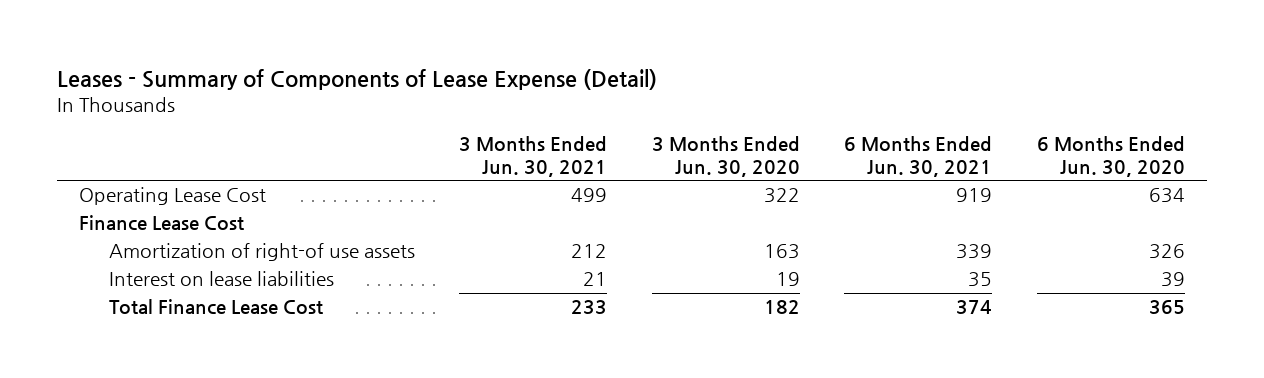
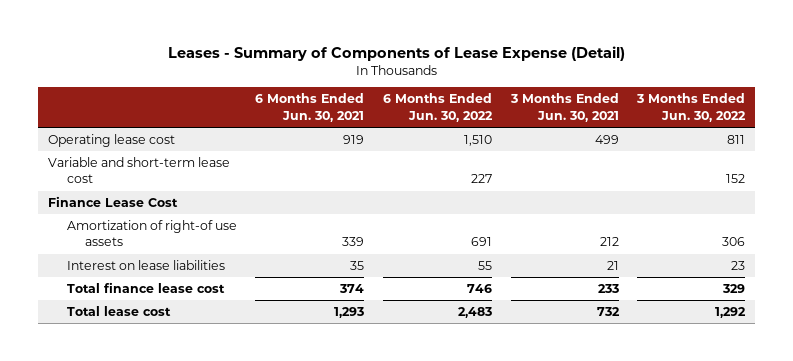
[651,136,800,178] 3 Months Ended Jun. 30, 2020 -> none
[1036,136,1185,178] 6 Months Ended Jun. 30, 2020 -> none
none -> [383,93,494,122] 6 Months Ended Jun. 30, 2022
none -> [636,93,747,122] 3 Months Ended Jun. 30, 2022
[79,187,267,206] Operating Lease Cost -> [47,134,175,148] Operating lease cost
none -> [47,157,230,184] Variable and short-term lease cost
[108,299,323,316] Total Finance Lease Cost -> [66,282,225,294] Total finance lease cost
none -> [66,306,171,317] Total lease cost

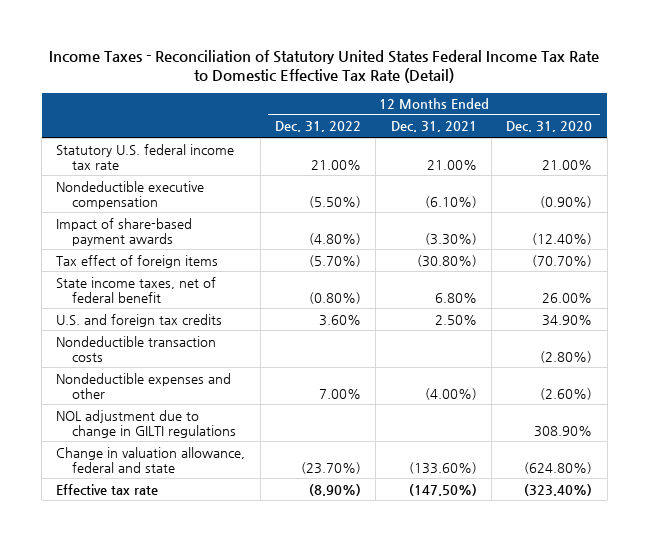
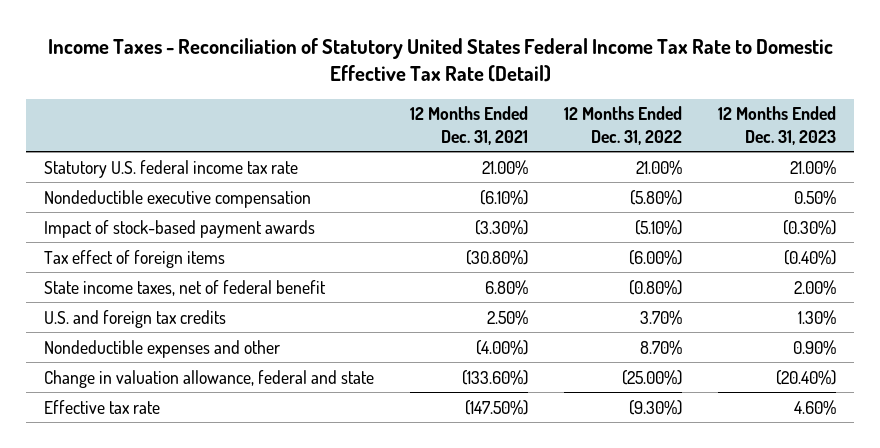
[506,121,593,133] Dec. 31, 2020 -> none
none -> [717,106,836,145] 12 Months Ended Dec. 31, 2023
[309,195,362,208] (5.50%) -> [629,189,682,205] (5.80%)
[56,217,193,246] Impact of share-based payment awards -> [43,219,315,238] Impact of stock-based payment awards
[309,232,362,245] (4.80%) -> [634,219,682,235] (5.10%)
[309,254,362,267] (5.70%) -> [628,249,682,265] (6.00%)
[56,335,217,362] Nondeductible transaction costs -> none
[56,409,236,438] NOL adjustment due to change in GILTI regulations -> none
[319,314,362,326] 3.60% -> [639,309,682,325] 3.70%
[319,388,362,399] 7.00% -> [639,339,682,355] 8.70%
[301,461,362,474] (23.70%) -> [621,369,682,385] (25.00%)
[309,483,362,496] (8.90%) -> [628,399,682,415] (9.30%)

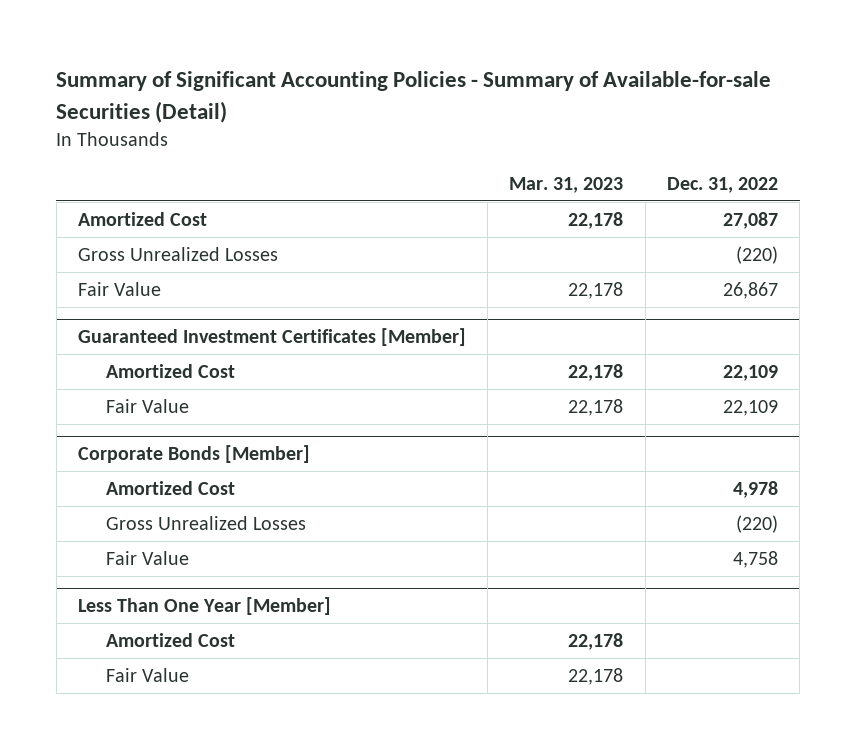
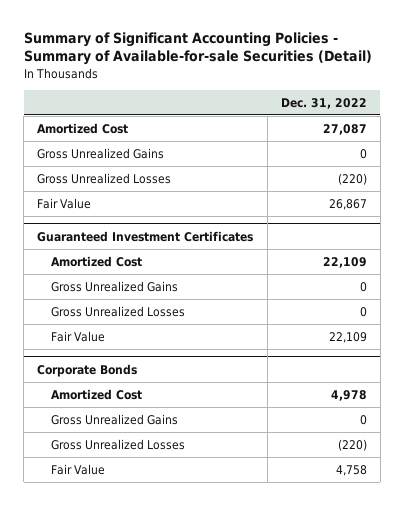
[509,176,624,193] Mar. 31, 2023 -> none
none -> [37,147,165,159] Gross Unrealized Gains
[77,328,466,347] Guaranteed Investment Certificates [Member] -> [37,230,254,242] Guaranteed Investment Certificates
none -> [50,280,178,292] Gross Unrealized Gains
none -> [50,305,185,317] Gross Unrealized Losses
[77,445,310,464] Corporate Bonds [Member] -> [37,363,138,377] Corporate Bonds
none -> [50,413,178,425] Gross Unrealized Gains
[77,597,331,616] Less Than One Year [Member] -> none
[105,632,235,647] Amortized Cost -> none
[105,667,189,682] Fair Value -> none

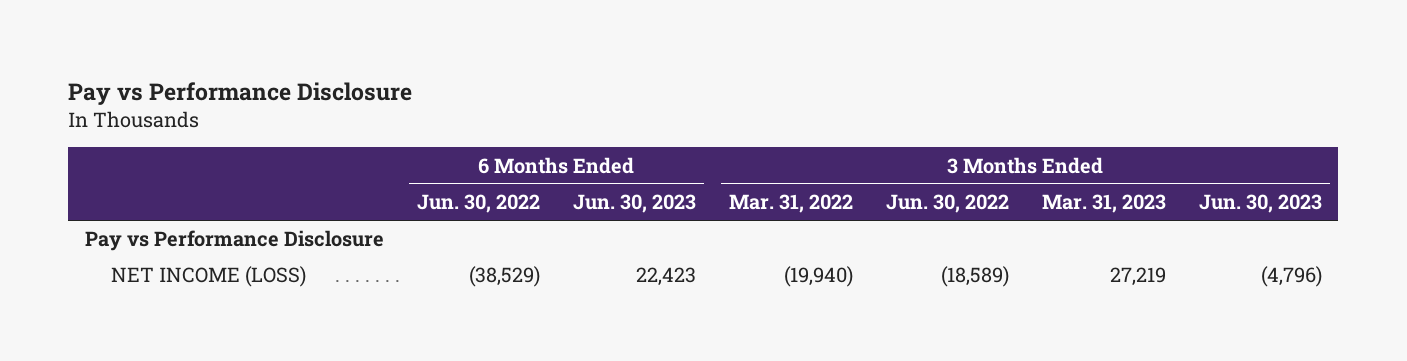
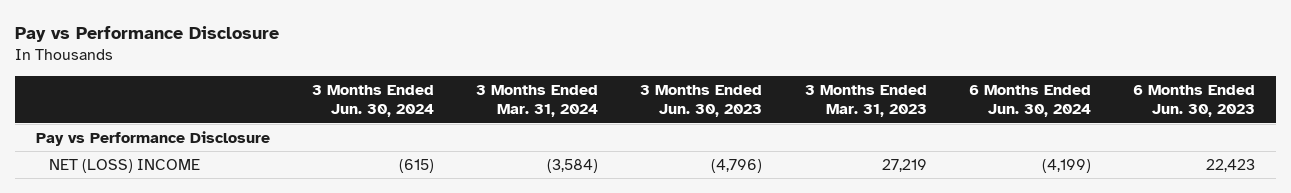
[416,194,540,214] Jun. 30, 2022 -> none
[728,194,853,214] Mar. 31, 2022 -> none
[885,194,1009,214] Jun. 30, 2022 -> none
none -> [311,85,434,118] 3 Months Ended Jun. 30, 2024
none -> [476,85,599,118] 3 Months Ended Mar. 31, 2024
none -> [968,85,1091,118] 6 Months Ended Jun. 30, 2024
[111,266,307,288] NET INCOME (LOSS) -> [48,159,200,174] NET (LOSS) INCOME

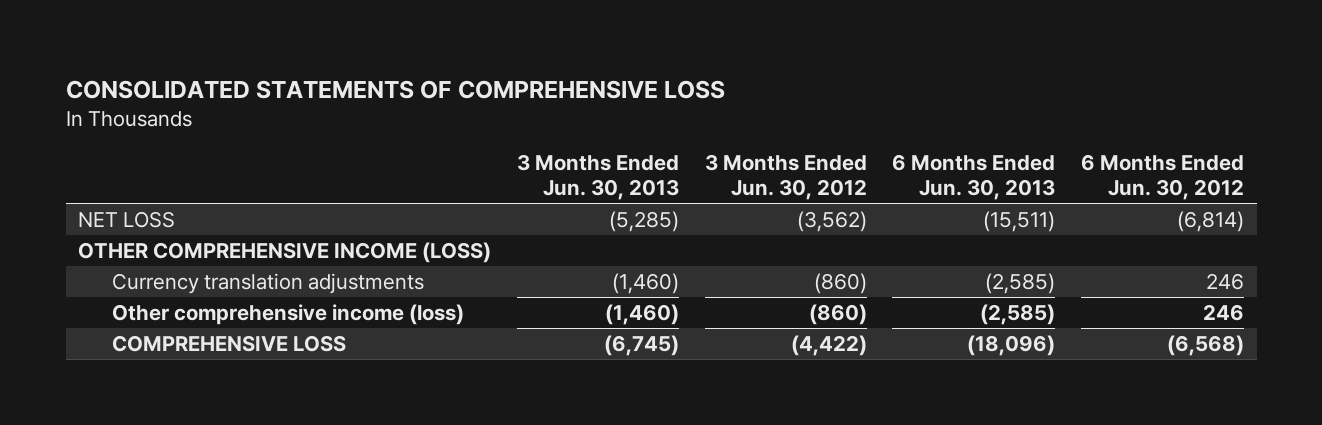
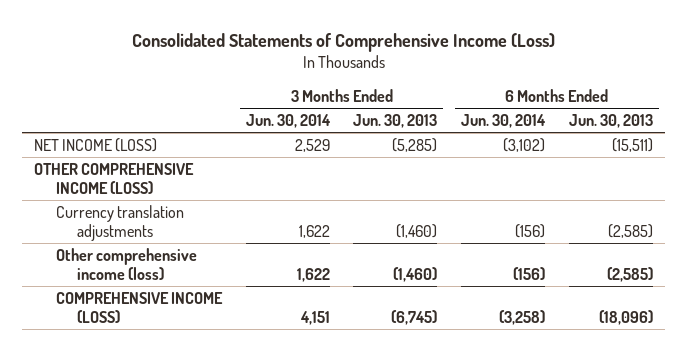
[65,80,725,100] CONSOLIDATED STATEMENTS OF COMPREHENSIVE LOSS -> [131,32,555,52] Consolidated Statements of Comprehensive Income (Loss)
[704,154,867,201] 3 Months Ended Jun. 30, 2012 -> none
[1080,154,1244,201] 6 Months Ended Jun. 30, 2012 -> none
none -> [245,113,331,128] Jun. 30, 2014
none -> [461,113,547,128] Jun. 30, 2014
[78,210,176,228] NET LOSS -> [34,137,158,152] NET INCOME (LOSS)
[111,334,346,352] COMPREHENSIVE LOSS -> [55,291,223,323] COMPREHENSIVE INCOME (LOSS)

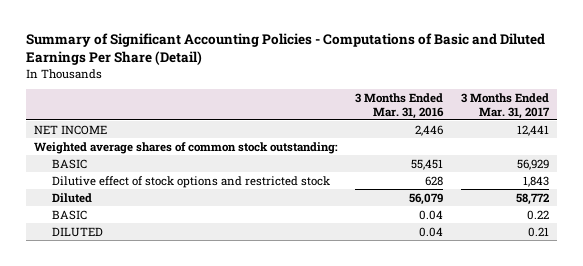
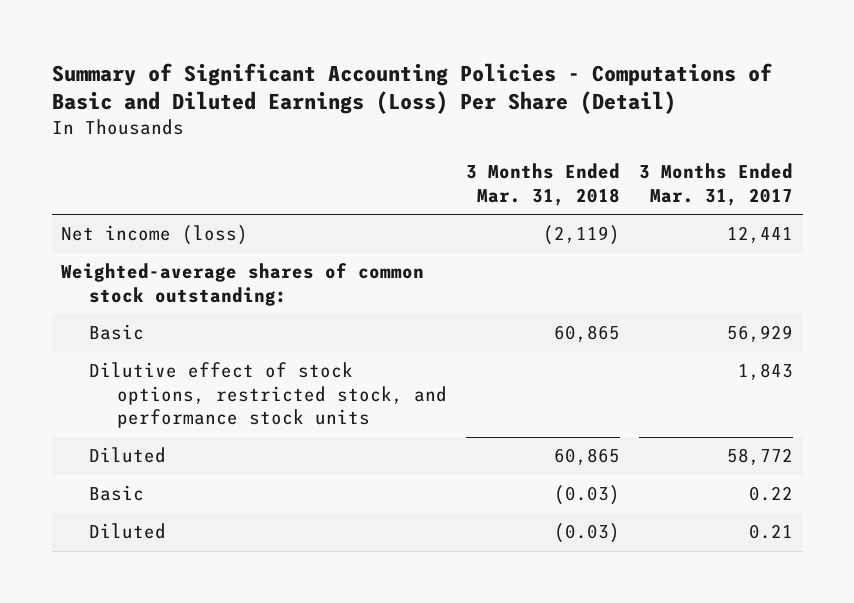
[25,32,545,65] Summary of Significant Accounting Policies - Computations of Basic and Diluted Earnings Per Share (Detail) -> [51,62,772,115] Summary of Significant Accounting Policies - Computations of Basic and Diluted Earnings (Loss) Per Share (Detail)
[355,93,445,119] 3 Months Ended Mar. 31, 2016 -> none
none -> [465,163,620,206] 3 Months Ended Mar. 31, 2018
[34,124,108,135] NET INCOME -> [61,225,249,246] Net income (loss)
[34,141,339,154] Weighted average shares of common stock outstanding: -> [61,263,425,306] Weighted-average shares of common stock outstanding:
[52,158,88,169] BASIC -> [89,324,145,341] Basic
[52,175,331,188] Dilutive effect of stock options and restricted stock -> [89,362,447,429] Dilutive effect of stock options, restricted stock, and performance stock units
[52,209,88,220] BASIC -> [89,485,145,502] Basic
[52,226,104,237] DILUTED -> [89,523,167,540] Diluted

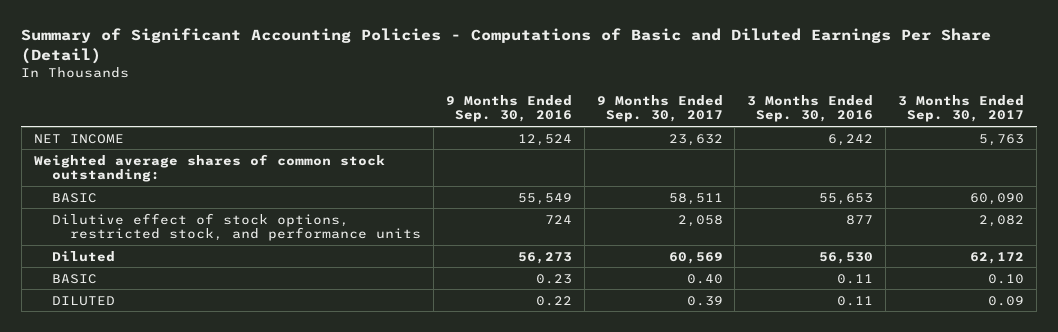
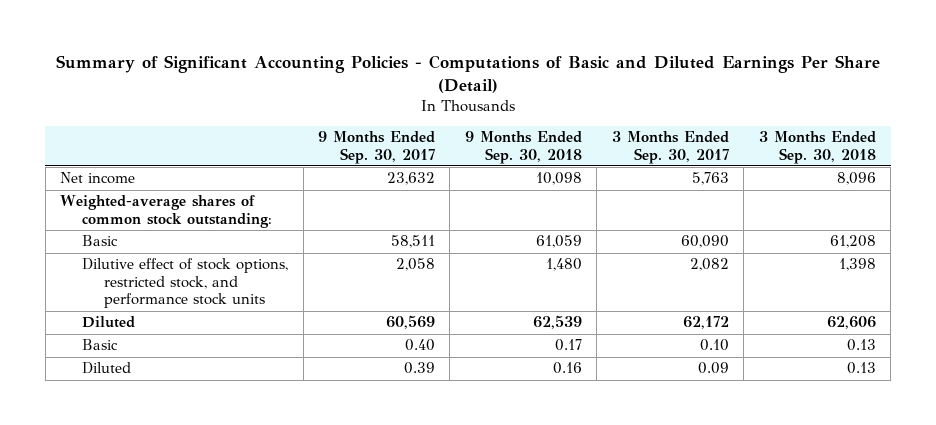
[445,94,572,123] 9 Months Ended Sep. 30, 2016 -> none
[747,94,874,123] 3 Months Ended Sep. 30, 2016 -> none
none -> [464,131,582,164] 9 Months Ended Sep. 30, 2018
none -> [758,131,876,164] 3 Months Ended Sep. 30, 2018
[33,133,124,144] NET INCOME -> [60,172,136,185] Net income
[33,153,385,183] Weighted average shares of common stock outstanding: -> [60,195,273,228] Weighted-average shares of common stock outstanding:
[51,192,97,203] BASIC -> [82,235,119,247] Basic
[51,212,421,242] Dilutive effect of stock options, restricted stock, and performance units -> [82,258,289,309] Dilutive effect of stock options, restricted stock, and performance stock units
[51,273,97,284] BASIC -> [82,339,119,351] Basic
[51,295,115,306] DILUTED -> [82,362,132,375] Diluted

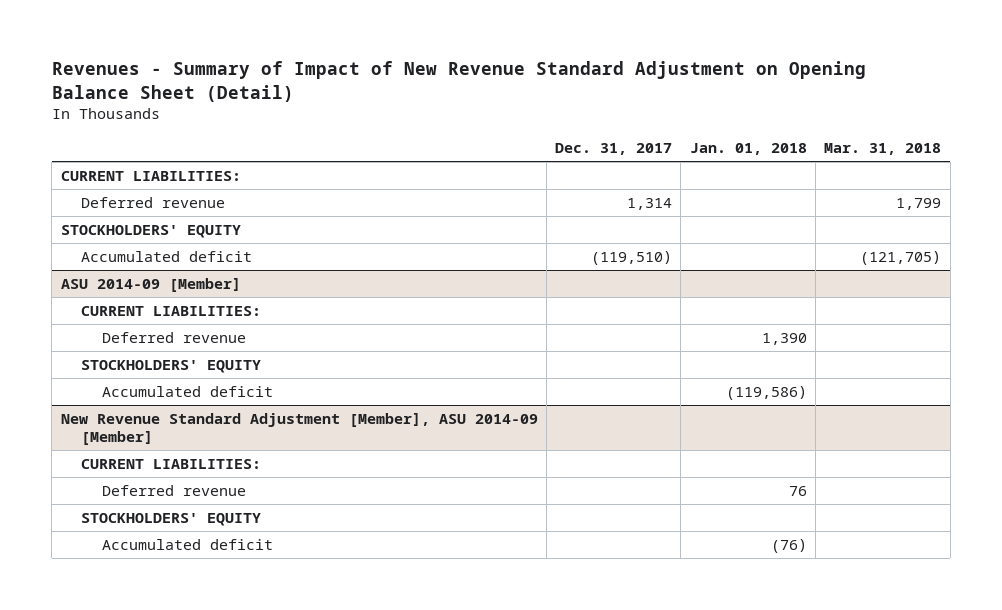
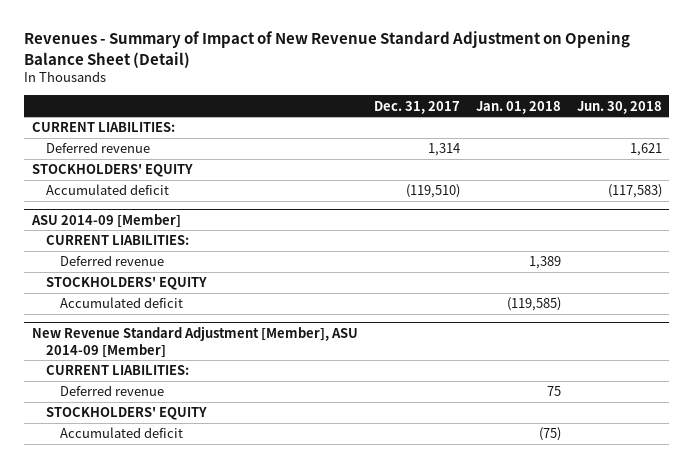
[824,143,942,156] Mar. 31, 2018 -> none
none -> [576,100,662,114] Jun. 30, 2018
[761,332,807,345] 1,390 -> [528,256,561,270] 1,389
[725,385,807,400] (119,586) -> [506,297,561,312] (119,585)
[788,485,807,496] 76 -> [546,386,561,397] 75
[770,538,807,553] (76) -> [538,427,561,442] (75)

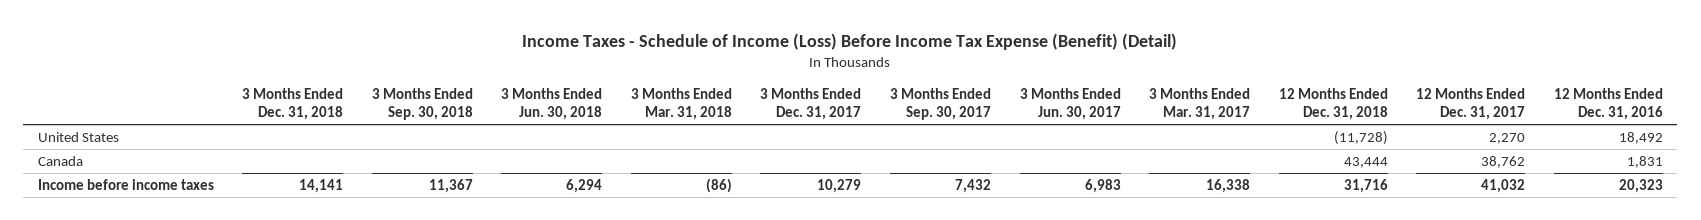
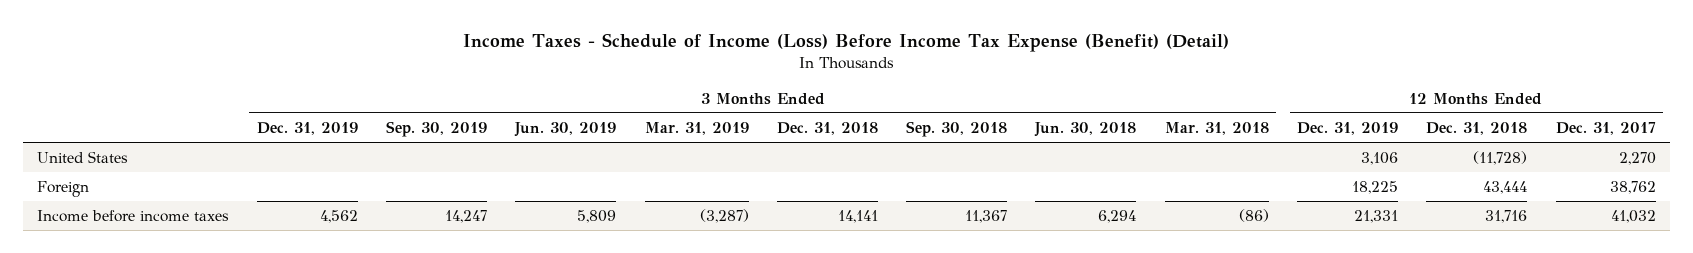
[760,88,862,120] 3 Months Ended Dec. 31, 2017 -> none
[890,88,992,120] 3 Months Ended Sep. 30, 2017 -> none
[1019,88,1121,120] 3 Months Ended Jun. 30, 2017 -> none
[1149,88,1251,120] 3 Months Ended Mar. 31, 2017 -> none
[1553,88,1663,120] 12 Months Ended Dec. 31, 2016 -> none
none -> [256,121,358,135] Dec. 31, 2019
none -> [385,120,487,137] Sep. 30, 2019
none -> [514,121,617,137] Jun. 30, 2019
none -> [644,121,749,135] Mar. 31, 2019
none -> [1297,121,1399,135] Dec. 31, 2019
[37,155,83,166] Canada -> [37,181,90,198] Foreign

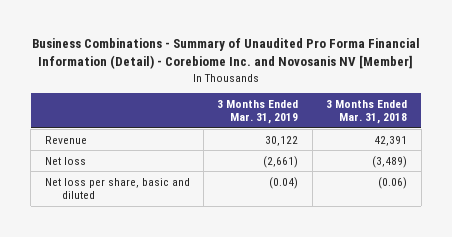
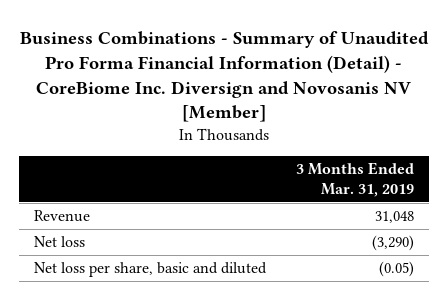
[31,38,420,70] Business Combinations - Summary of Unaudited Pro Forma Financial Information (Detail) - Corebiome Inc. and Novosanis NV [Member] -> [20,30,430,123] Business Combinations - Summary of Unaudited Pro Forma Financial Information (Detail) - CoreBiome Inc. Diversign and Novosanis NV [Member]
[326,99,408,125] 3 Months Ended Mar. 31, 2018 -> none
[265,135,299,146] 30,122 -> [375,211,415,224] 31,048
[263,155,299,168] (2,661) -> [372,235,415,252] (3,290)
[269,176,299,189] (0.04) -> [379,261,415,278] (0.05)

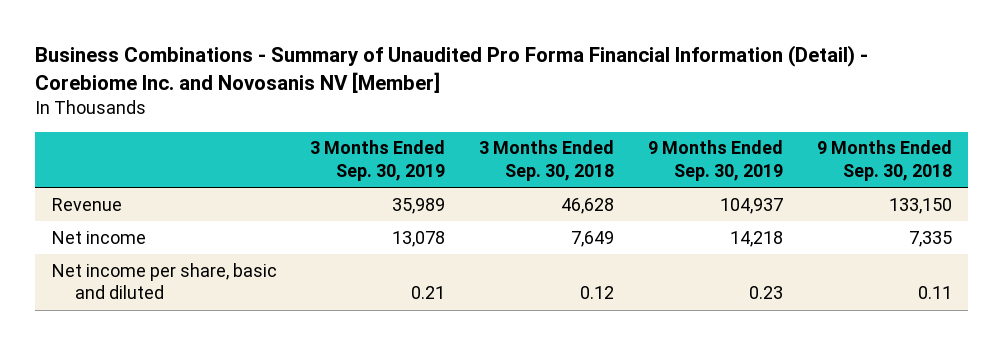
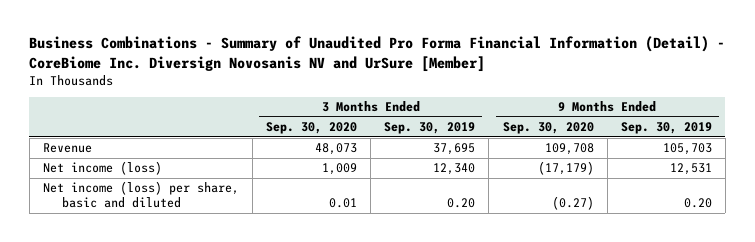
[34,45,868,93] Business Combinations - Summary of Unaudited Pro Forma Financial Information (Detail) - Corebiome Inc. and Novosanis NV [Member] -> [29,36,726,72] Business Combinations - Summary of Unaudited Pro Forma Financial Information (Detail) - CoreBiome Inc. Diversign Novosanis NV and UrSure [Member]
[479,140,615,182] 3 Months Ended Sep. 30, 2018 -> none
[816,140,952,182] 9 Months Ended Sep. 30, 2018 -> none
none -> [266,122,358,135] Sep. 30, 2020
none -> [502,122,594,135] Sep. 30, 2020
[392,197,446,214] 35,989 -> [433,143,476,156] 37,695
[719,197,783,214] 104,937 -> [662,143,712,156] 105,703
[51,230,146,244] Net income -> [42,161,162,176] Net income (loss)
[392,230,446,247] 13,078 -> [433,163,476,176] 12,340
[729,230,783,247] 14,218 -> [669,163,712,176] 12,531
[51,262,277,300] Net income per share, basic and diluted -> [42,181,239,209] Net income (loss) per share, basic and diluted
[411,286,446,300] 0.21 -> [447,198,476,209] 0.20
[748,286,783,300] 0.23 -> [683,198,712,209] 0.20

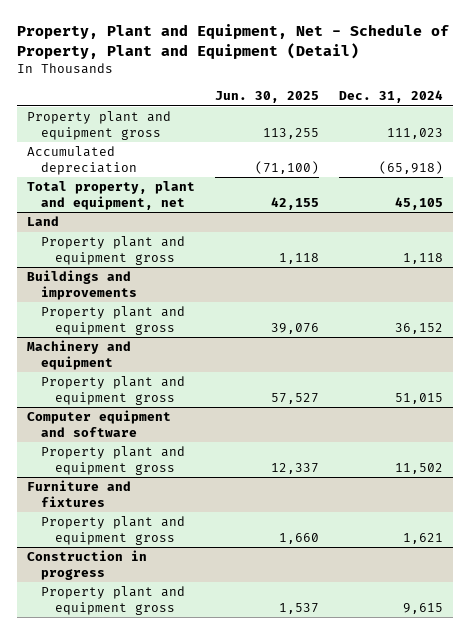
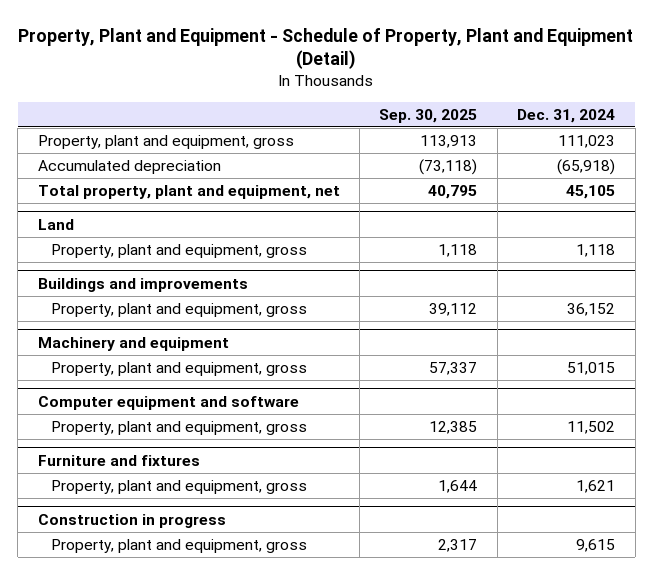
[16,24,449,59] Property, Plant and Equipment, Net - Schedule of Property, Plant and Equipment (Detail) -> [18,27,634,70] Property, Plant and Equipment - Schedule of Property, Plant and Equipment (Detail)
[214,91,319,104] Jun. 30, 2025 -> none
none -> [379,108,478,123] Sep. 30, 2025
[26,111,171,140] Property plant and equipment gross -> [37,134,294,149] Property, plant and equipment, gross
[40,236,185,265] Property plant and equipment gross -> [51,243,308,258] Property, plant and equipment, gross
[40,306,185,335] Property plant and equipment gross -> [51,302,308,317] Property, plant and equipment, gross
[40,376,185,405] Property plant and equipment gross -> [51,361,308,376] Property, plant and equipment, gross
[40,446,185,475] Property plant and equipment gross -> [51,420,308,435] Property, plant and equipment, gross
[40,516,185,545] Property plant and equipment gross -> [51,479,308,494] Property, plant and equipment, gross
[40,586,185,615] Property plant and equipment gross -> [51,538,308,553] Property, plant and equipment, gross

